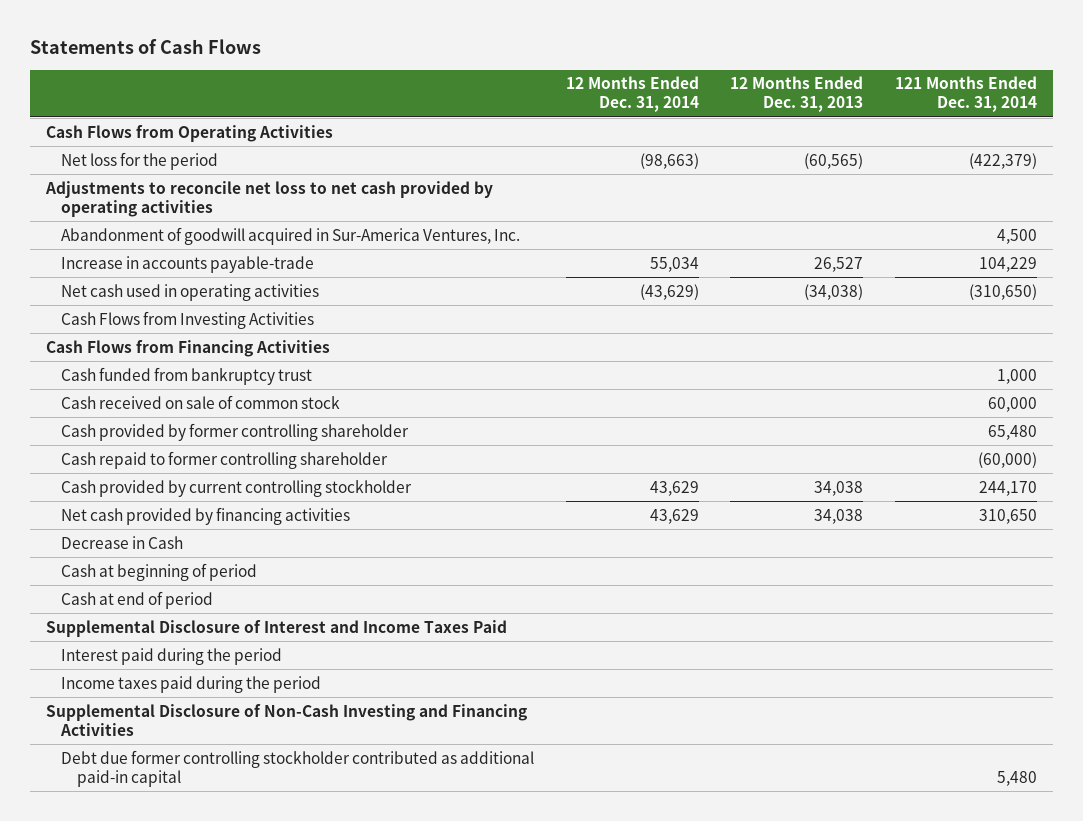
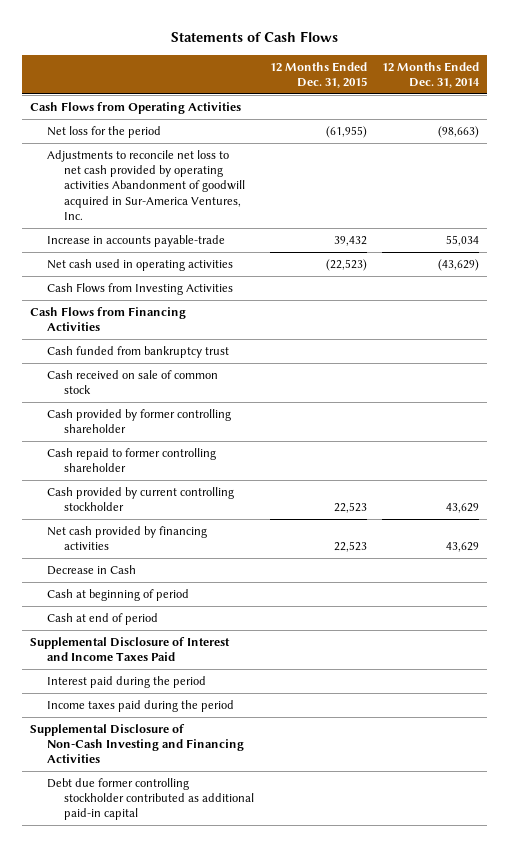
[730,76,864,113] 12 Months Ended Dec. 31, 2013 -> none
[894,76,1037,113] 121 Months Ended Dec. 31, 2014 -> none
none -> [269,61,367,88] 12 Months Ended Dec. 31, 2015
[44,180,493,217] Adjustments to reconcile net loss to net cash provided by operating activities -> none
[61,226,521,245] Abandonment of goodwill acquired in Sur-America Ventures, Inc. -> [47,150,246,220] Adjustments to reconcile net loss to net cash provided by operating activities Abandonment of goodwill acquired in Sur-America Ventures, Inc.

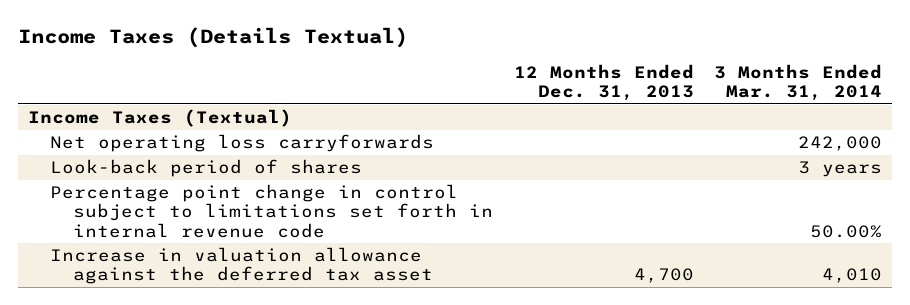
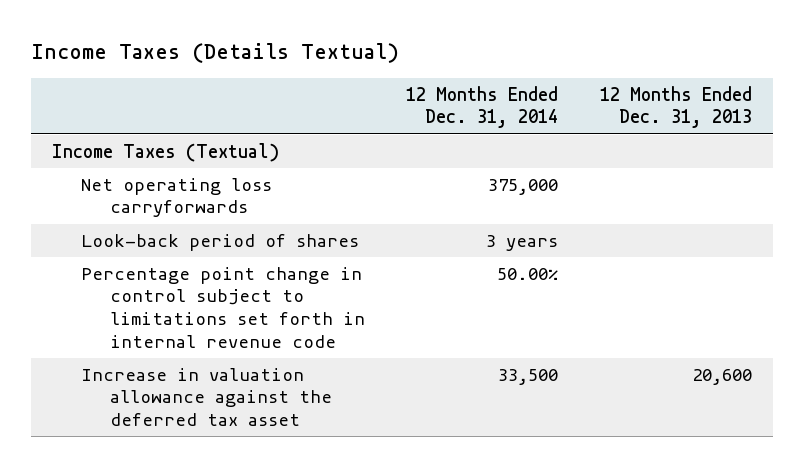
[714,64,883,102] 3 Months Ended Mar. 31, 2014 -> none
none -> [406,85,559,129] 12 Months Ended Dec. 31, 2014
[633,268,694,284] 4,700 -> [691,368,752,385] 20,600

